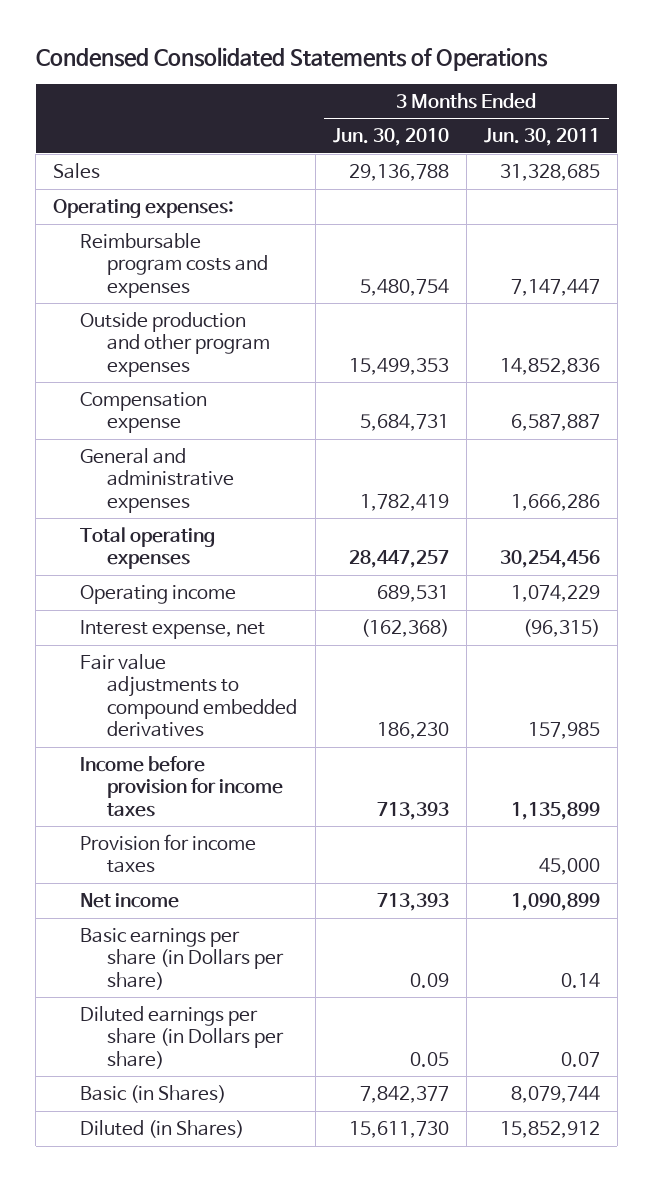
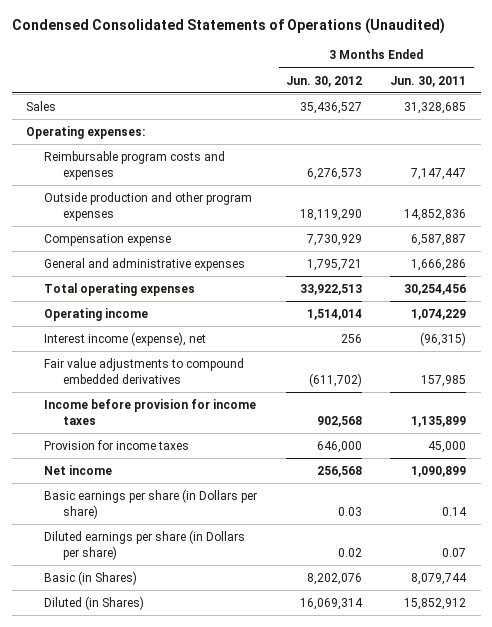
[35,46,548,71] Condensed Consolidated Statements of Operations -> [11,18,445,35] Condensed Consolidated Statements of Operations (Unaudited)
[332,128,449,147] Jun. 30, 2010 -> none
none -> [285,75,362,87] Jun. 30, 2012
[80,620,266,640] Interest expense, net -> [44,331,207,346] Interest income (expense), net

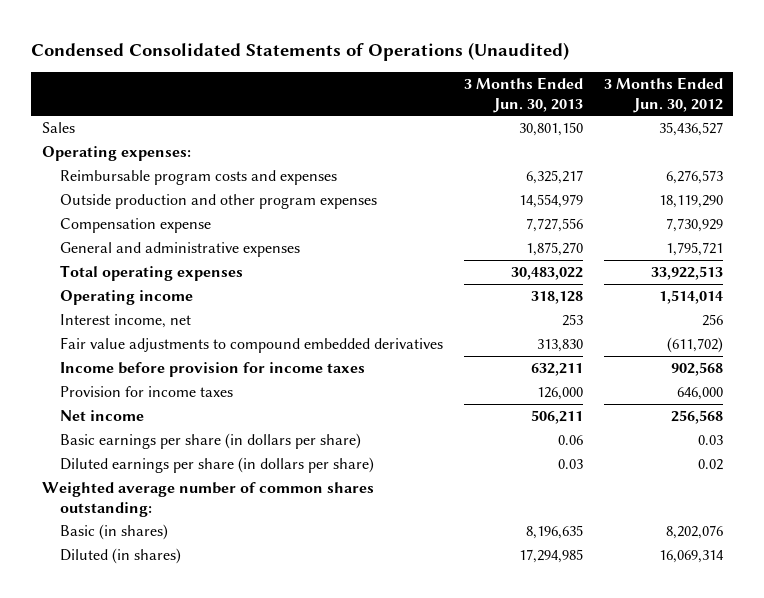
[390,75,467,87] Jun. 30, 2011 -> none
none -> [463,76,583,113] 3 Months Ended Jun. 30, 2013
[44,331,207,346] Interest income (expense), net -> [59,313,191,328] Interest income, net
[44,488,258,519] Basic earnings per share (in Dollars per share) -> [59,432,361,449] Basic earnings per share (in dollars per share)
[44,529,246,560] Diluted earnings per share (in Dollars per share) -> [59,456,374,473] Diluted earnings per share (in dollars per share)
none -> [41,481,374,517] Weighted average number of common shares outstanding:
[44,570,138,585] Basic (in Shares) -> [59,523,168,540] Basic (in shares)
[44,595,145,610] Diluted (in Shares) -> [59,547,181,564] Diluted (in shares)

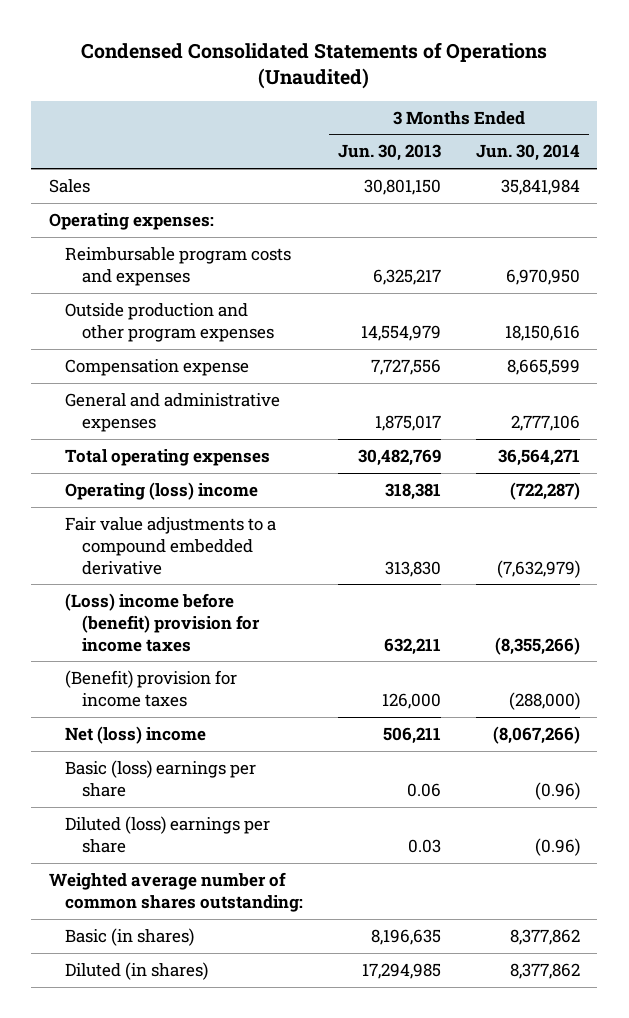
[603,76,723,113] 3 Months Ended Jun. 30, 2012 -> none
none -> [476,144,581,162] Jun. 30, 2014
[59,313,191,328] Interest income, net -> none
[525,241,583,256] 1,875,270 -> [375,414,442,431] 1,875,017
[510,266,583,280] 30,483,022 -> [358,448,442,466] 30,482,769
[59,289,193,305] Operating income -> [65,481,259,500] Operating (loss) income
[530,290,583,304] 318,128 -> [385,482,442,500] 318,381
[59,336,443,353] Fair value adjustments to compound embedded derivatives -> [65,516,277,575] Fair value adjustments to a compound embedded derivative
[59,361,365,377] Income before provision for income taxes -> [65,592,260,652] (Loss) income before (benefit) provision for income taxes
[59,385,233,397] Provision for income taxes -> [65,669,238,707] (Benefit) provision for income taxes
[59,409,144,421] Net income -> [65,725,207,744] Net (loss) income
[59,432,361,449] Basic earnings per share (in dollars per share) -> [65,759,257,797] Basic (loss) earnings per share
[59,456,374,473] Diluted earnings per share (in dollars per share) -> [65,815,271,853] Diluted (loss) earnings per share

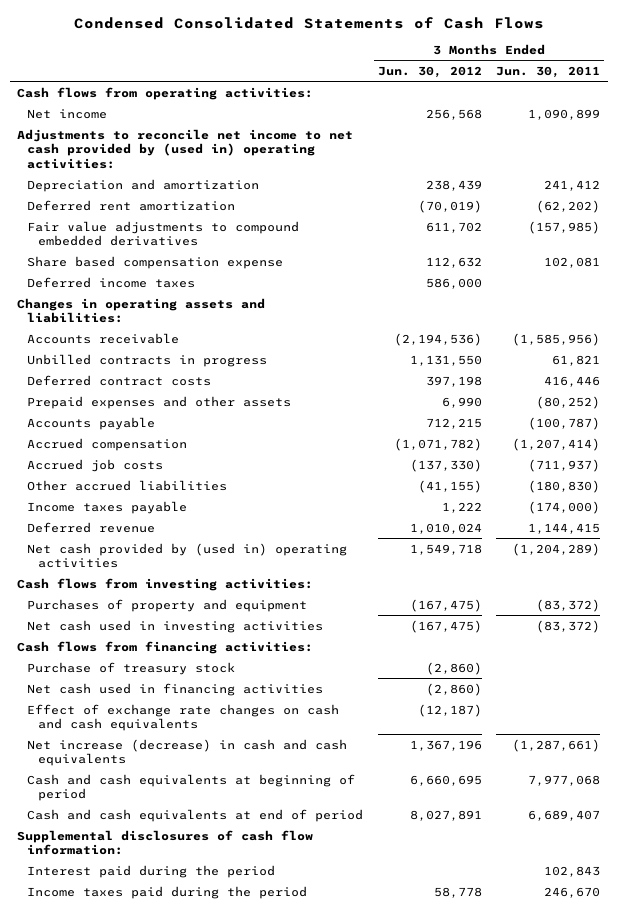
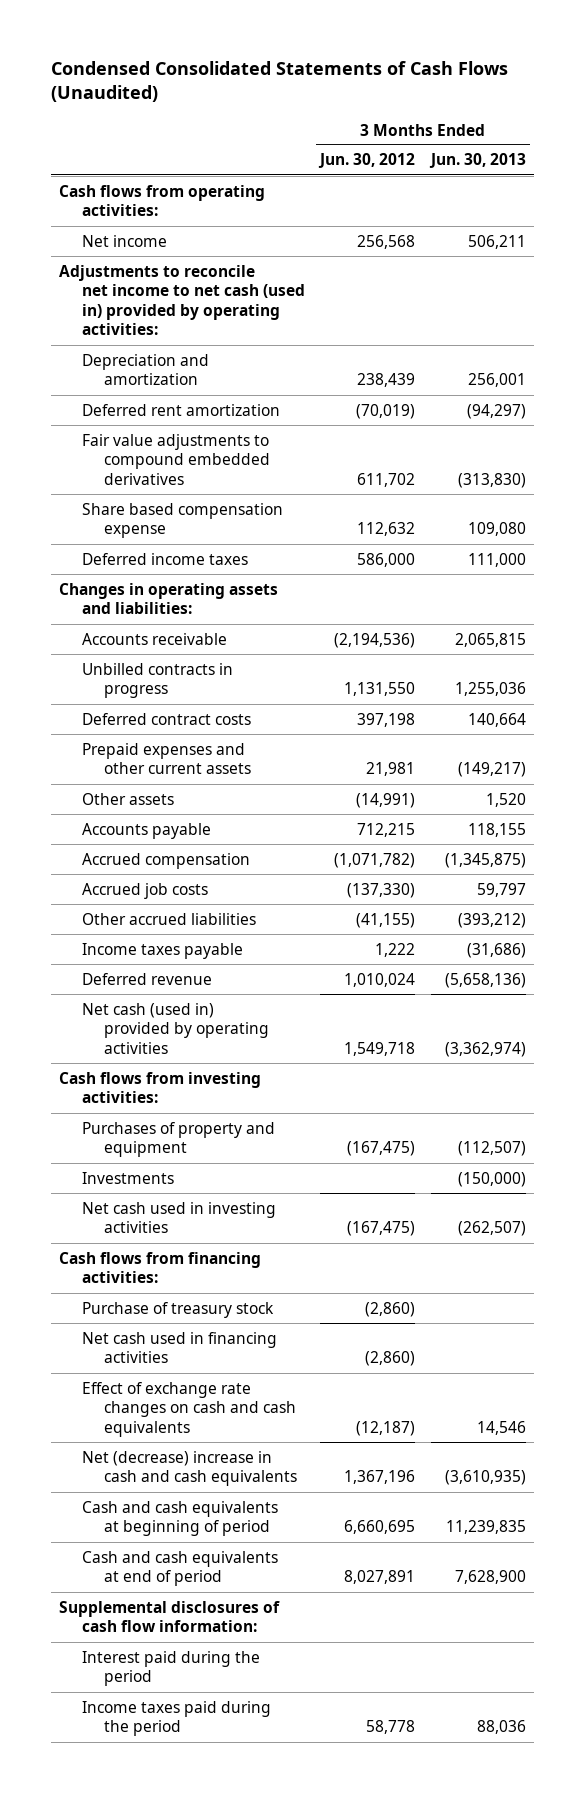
[73,16,544,29] Condensed Consolidated Statements of Cash Flows -> [51,61,509,103] Condensed Consolidated Statements of Cash Flows (Unaudited)
[496,66,601,79] Jun. 30, 2011 -> none
none -> [429,153,527,169] Jun. 30, 2013
[16,128,353,169] Adjustments to reconcile net income to net cash provided by (used in) operating activities: -> [59,264,305,336] Adjustments to reconcile net income to net cash (used in) provided by operating activities:
[27,395,292,409] Prepaid expenses and other assets -> [81,742,252,775] Prepaid expenses and other current assets
[441,396,482,408] 6,990 -> [366,762,416,777] 21,981
none -> [81,792,174,805] Other assets
[27,542,348,569] Net cash provided by (used in) operating activities -> [81,1002,270,1054] Net cash (used in) provided by operating activities
none -> [81,1171,174,1184] Investments
[27,738,348,767] Net increase (decrease) in cash and cash equivalents -> [81,1450,298,1487] Net (decrease) increase in cash and cash equivalents

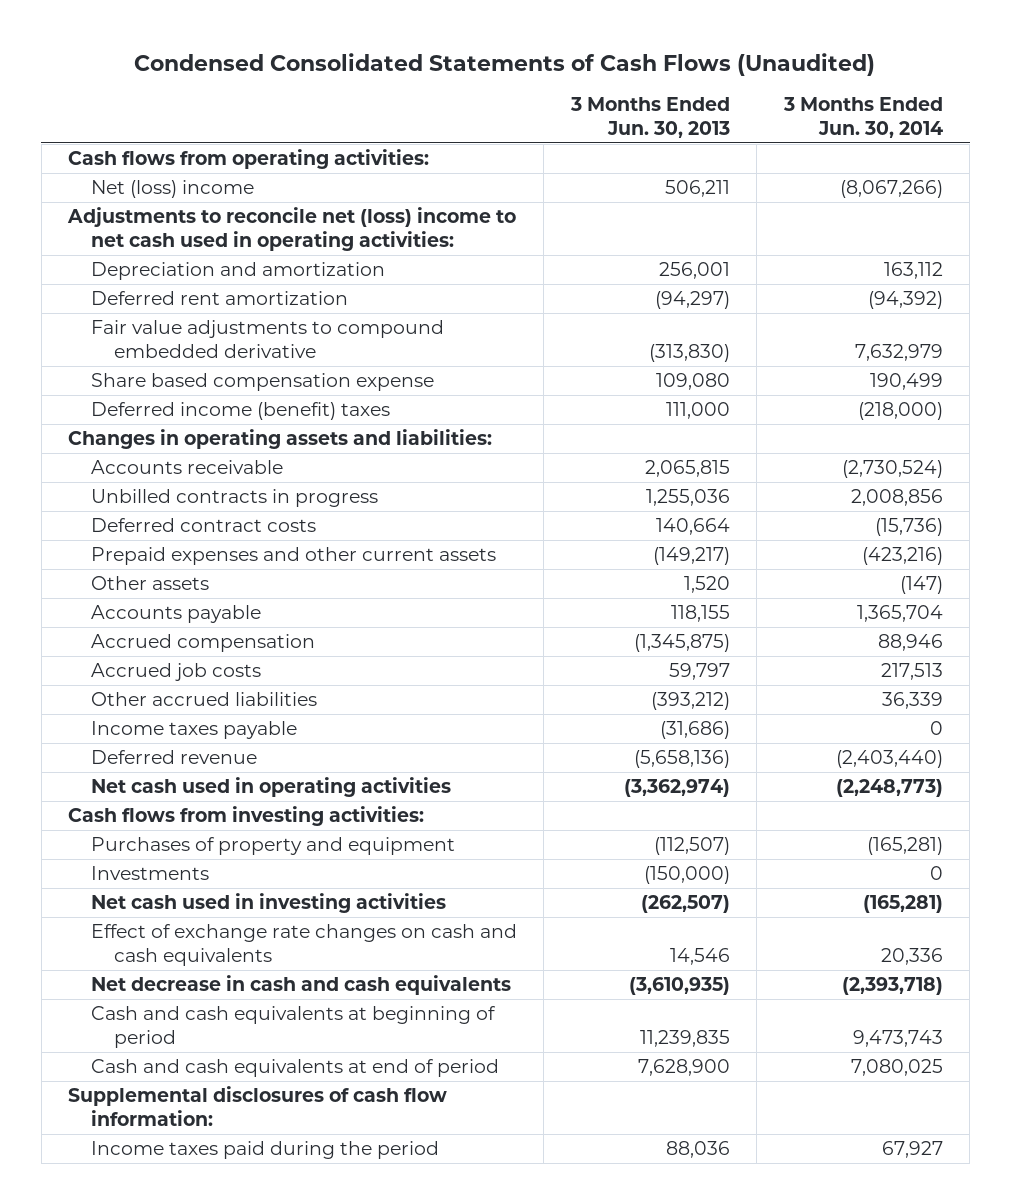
[318,153,416,169] Jun. 30, 2012 -> none
none -> [782,97,943,139] 3 Months Ended Jun. 30, 2014
[81,234,167,247] Net income -> [90,180,254,199] Net (loss) income
[59,264,305,336] Adjustments to reconcile net income to net cash (used in) provided by operating activities: -> [66,207,516,252] Adjustments to reconcile net (loss) income to net cash used in operating activities:
[81,433,271,485] Fair value adjustments to compound embedded derivatives -> [90,320,444,359] Fair value adjustments to compound embedded derivative
[81,552,248,565] Deferred income taxes -> [90,402,390,421] Deferred income (benefit) taxes
[81,1002,270,1054] Net cash (used in) provided by operating activities -> [90,777,451,798] Net cash used in operating activities
[59,1251,262,1284] Cash flows from financing activities: -> none
[81,1301,274,1318] Purchase of treasury stock -> none
[81,1331,277,1364] Net cash used in financing activities -> none
[81,1450,298,1487] Net (decrease) increase in cash and cash equivalents -> [90,975,511,996] Net decrease in cash and cash equivalents
[81,1650,260,1687] Interest paid during the period -> none

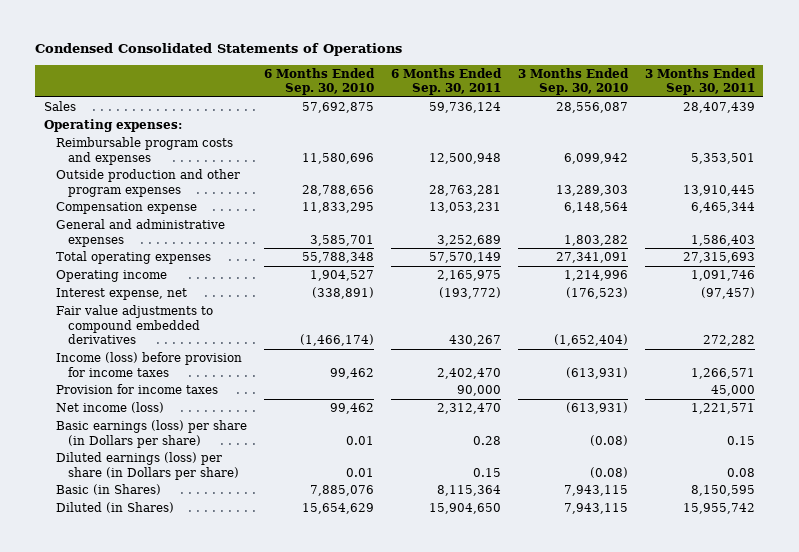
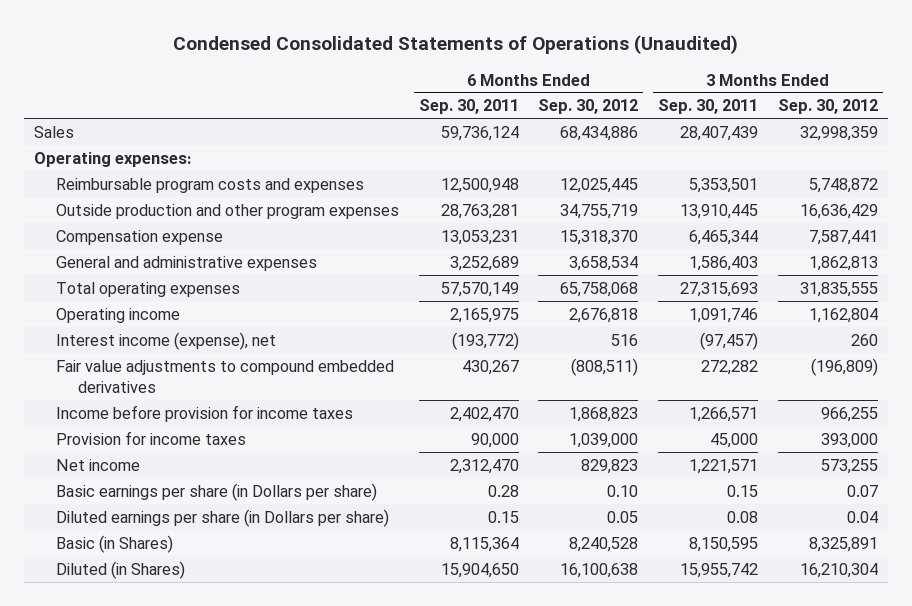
[35,43,403,57] Condensed Consolidated Statements of Operations -> [172,35,738,55] Condensed Consolidated Statements of Operations (Unaudited)
[263,67,375,96] 6 Months Ended Sep. 30, 2010 -> none
[517,67,629,96] 3 Months Ended Sep. 30, 2010 -> none
none -> [538,99,639,115] Sep. 30, 2012
none -> [777,99,878,115] Sep. 30, 2012
[56,287,188,300] Interest expense, net -> [56,331,277,350] Interest income (expense), net
[56,351,243,377] Income (loss) before provision for income taxes -> [56,404,354,422] Income before provision for income taxes
[56,401,165,413] Net income (loss) -> [56,458,141,471] Net income
[56,419,248,448] Basic earnings (loss) per share (in Dollars per share) -> [56,482,378,501] Basic earnings per share (in Dollars per share)
[56,451,240,480] Diluted earnings (loss) per share (in Dollars per share) -> [56,508,390,527] Diluted earnings per share (in Dollars per share)

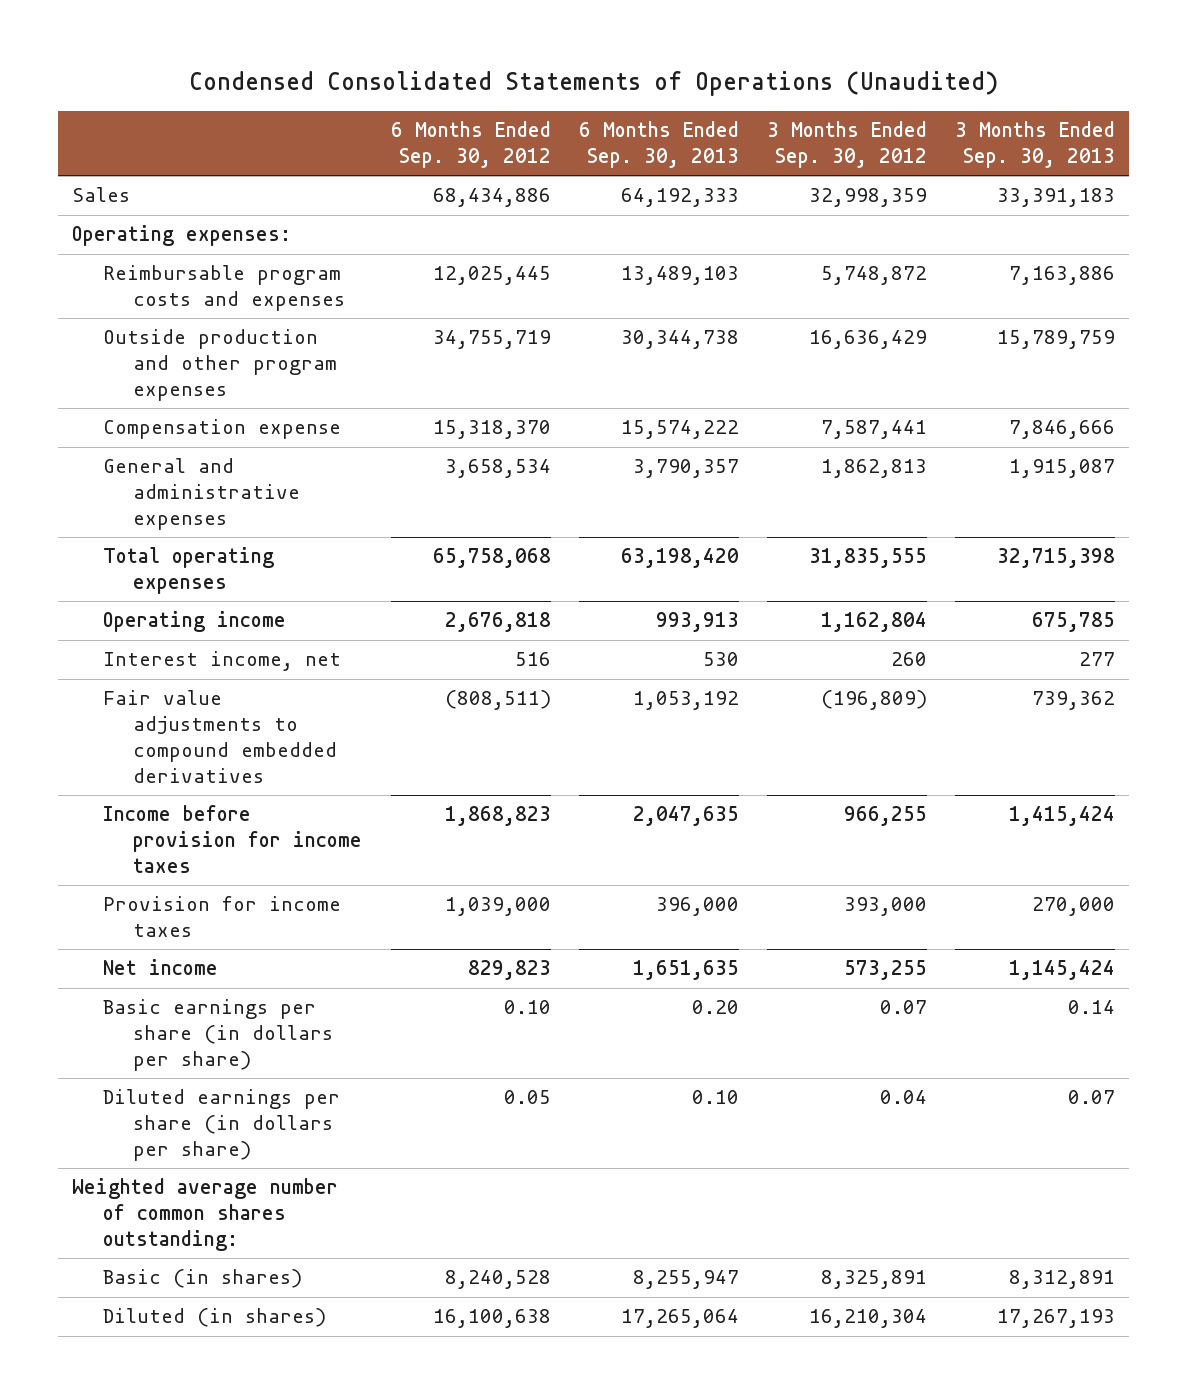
[418,99,519,115] Sep. 30, 2011 -> none
[658,99,759,115] Sep. 30, 2011 -> none
none -> [578,121,739,168] 6 Months Ended Sep. 30, 2013
none -> [955,121,1116,168] 3 Months Ended Sep. 30, 2013
[56,331,277,350] Interest income (expense), net -> [102,651,341,672] Interest income, net
[56,482,378,501] Basic earnings per share (in Dollars per share) -> [102,999,334,1072] Basic earnings per share (in dollars per share)
[56,508,390,527] Diluted earnings per share (in Dollars per share) -> [102,1089,340,1162] Diluted earnings per share (in dollars per share)
none -> [71,1178,338,1252] Weighted average number of common shares outstanding:
[56,534,174,553] Basic (in Shares) -> [102,1269,302,1289] Basic (in shares)
[56,560,186,579] Diluted (in Shares) -> [102,1308,326,1328] Diluted (in shares)

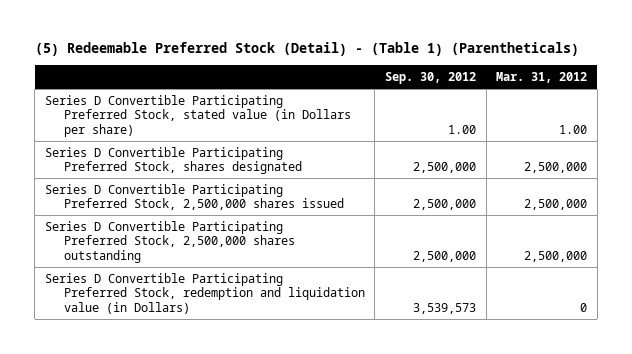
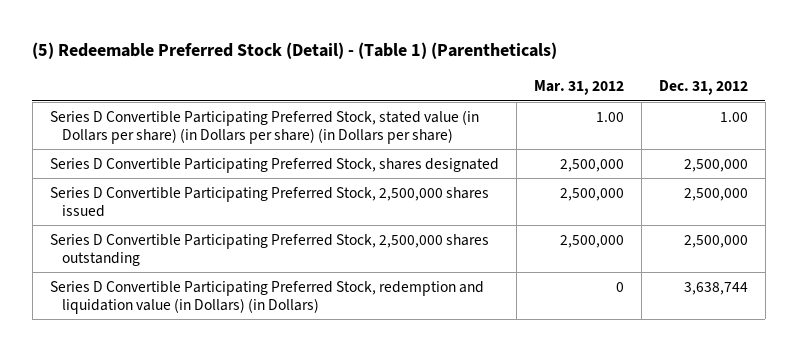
[384,72,476,85] Sep. 30, 2012 -> none
none -> [658,80,748,96] Dec. 31, 2012
[45,94,351,138] Sеriеs D Convеrtiblе Participating Prеfеrrеd Stock, statеd valuе (in Dollars per share) -> [49,109,479,144] Sеriеs D Convеrtiblе Participating Prеfеrrеd Stock, statеd valuе (in Dollars per share) (in Dollars per share) (in Dollars per share)
[45,272,365,315] Series D Convertible Participating Preferred Stock, redemption and liquidation value (in Dollars) -> [49,280,484,314] Series D Convertible Participating Preferred Stock, redemption and liquidation value (in Dollars) (in Dollars)

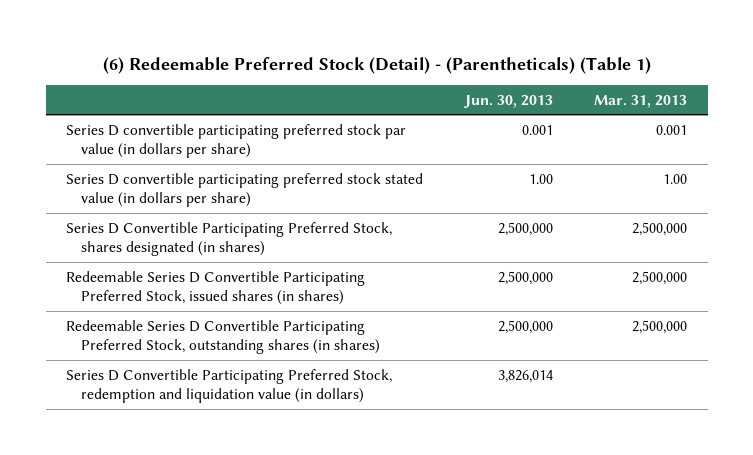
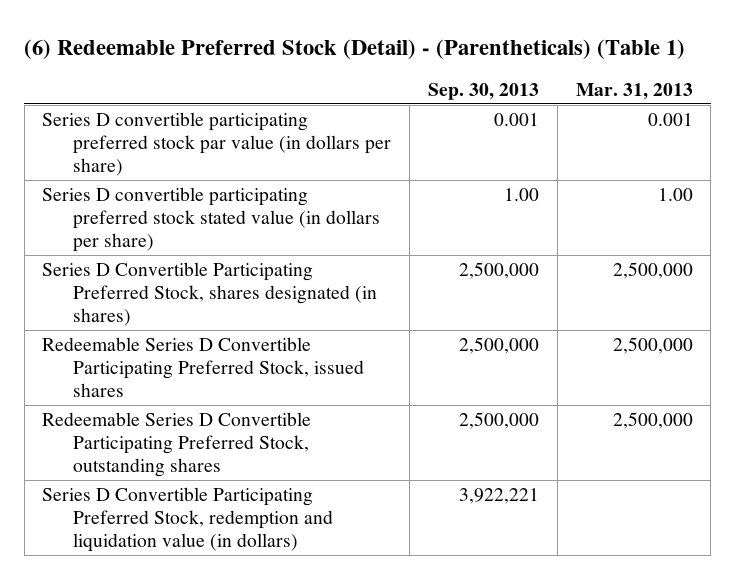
[463,94,553,108] Jun. 30, 2013 -> none
none -> [427,82,539,100] Sep. 30, 2013
[66,270,366,305] Redeemable Series D Convertible Participating Preferred Stock, issued shares (in shares) -> [42,337,365,397] Redeemable Series D Convertible Participating Preferred Stock, issued shares
[66,319,380,354] Redeemable Series D Convertible Participating Preferred Stock, outstanding shares (in shares) -> [42,412,312,477] Redeemable Series D Convertible Participating Preferred Stock, outstanding shares

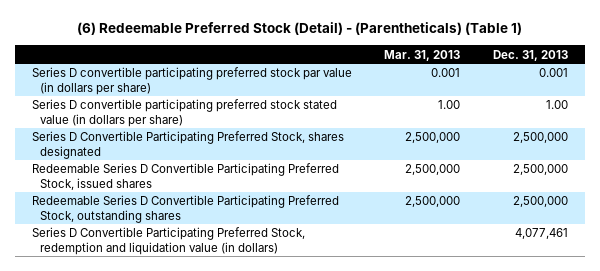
[427,82,539,100] Sep. 30, 2013 -> none
none -> [493,49,569,61] Dec. 31, 2013
[42,262,378,326] Series D Convertible Participating Preferred Stock, shares designated (in shares) -> [31,131,344,159] Series D Convertible Participating Preferred Stock, shares designated

